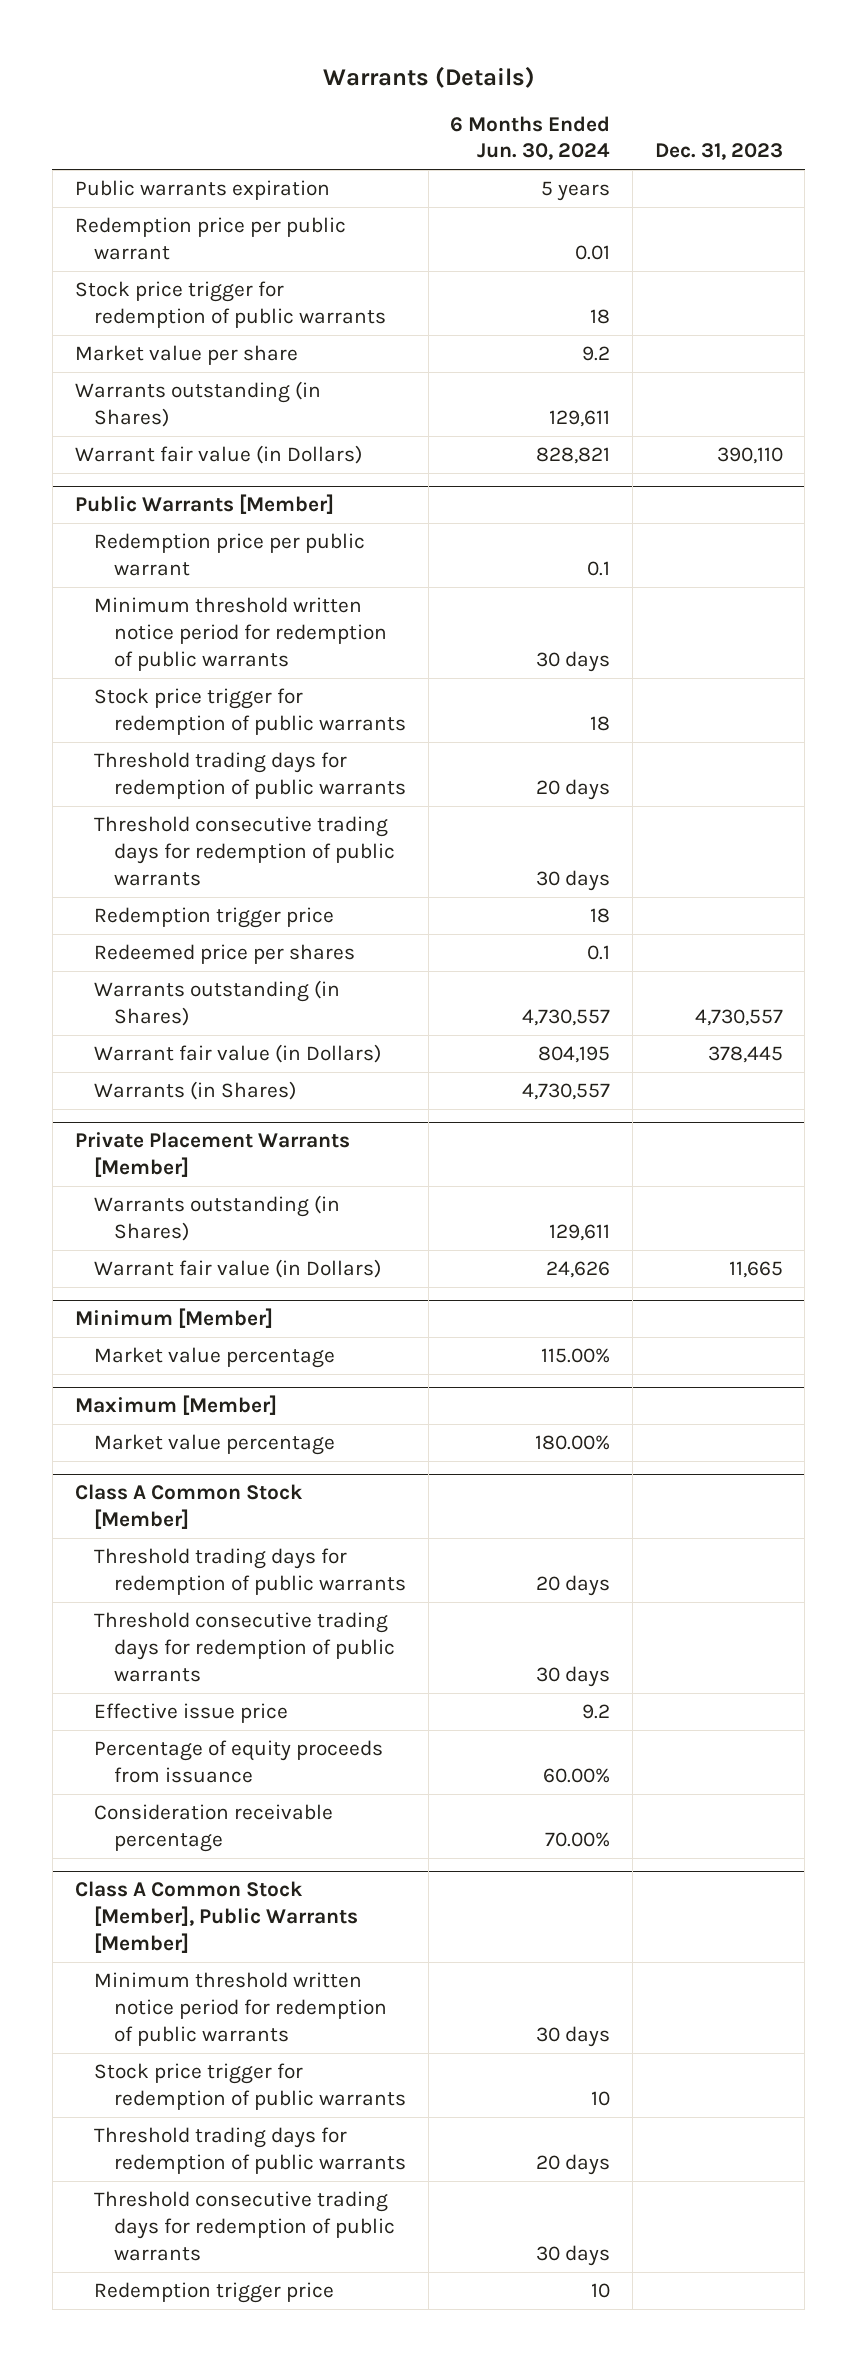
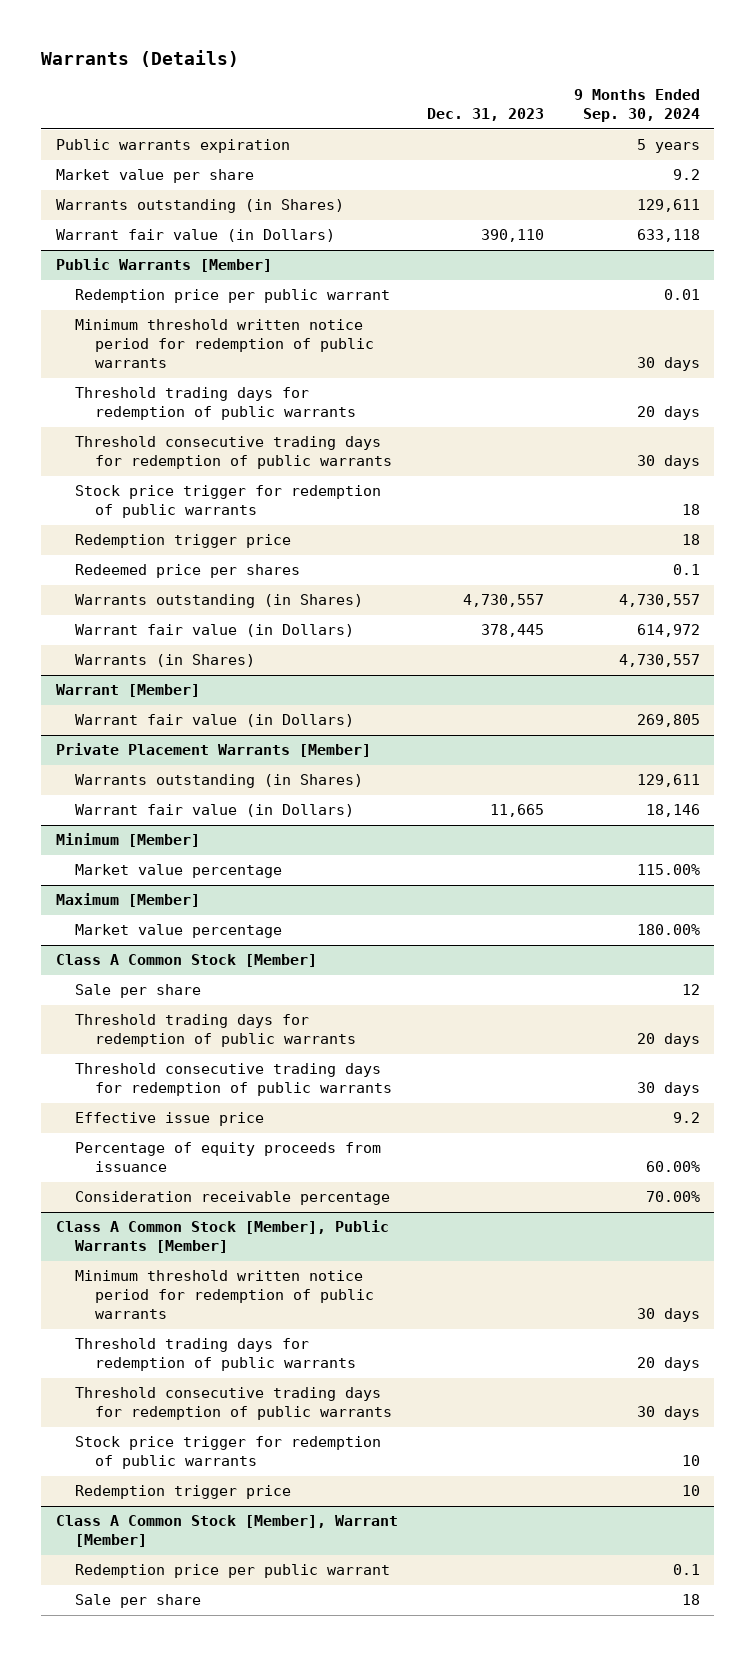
[450,115,611,161] 6 Months Ended Jun. 30, 2024 -> none
none -> [573,89,700,123] 9 Months Ended Sep. 30, 2024
[74,217,346,260] Redemption price per public warrant -> none
[74,281,387,328] Stock price trigger for redemption of public warrants -> none
[94,688,406,735] Stock price trigger for redemption of public warrants -> [75,485,382,519] Stock price trigger for redemption of public warrants
none -> [56,684,201,698] Warrant [Member]
none -> [75,714,355,728] Warrant fair value (in Dollars)
none -> [75,984,202,999] Sale per share
[94,2063,406,2110] Stock price trigger for redemption of public warrants -> [75,1436,382,1470] Stock price trigger for redemption of public warrants
none -> [56,1515,399,1548] Class A Common Stock [Member], Warrant [Member]
none -> [75,1564,391,1579] Redemption price per public warrant
none -> [75,1594,202,1609] Sale per share

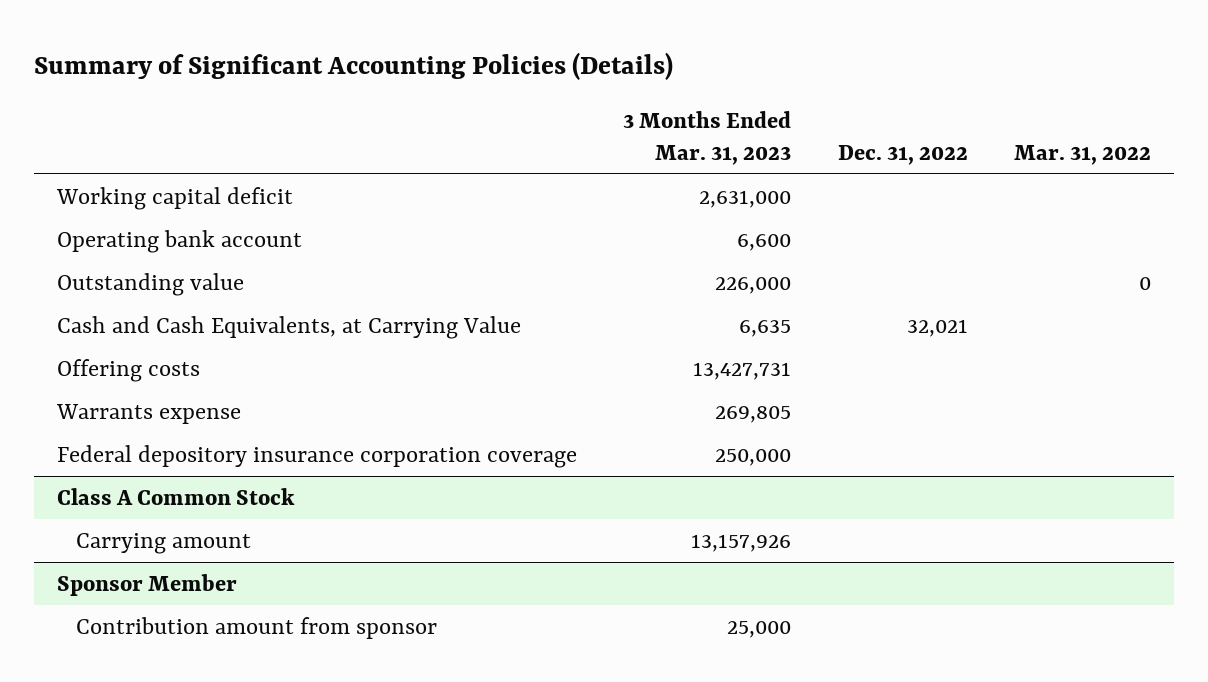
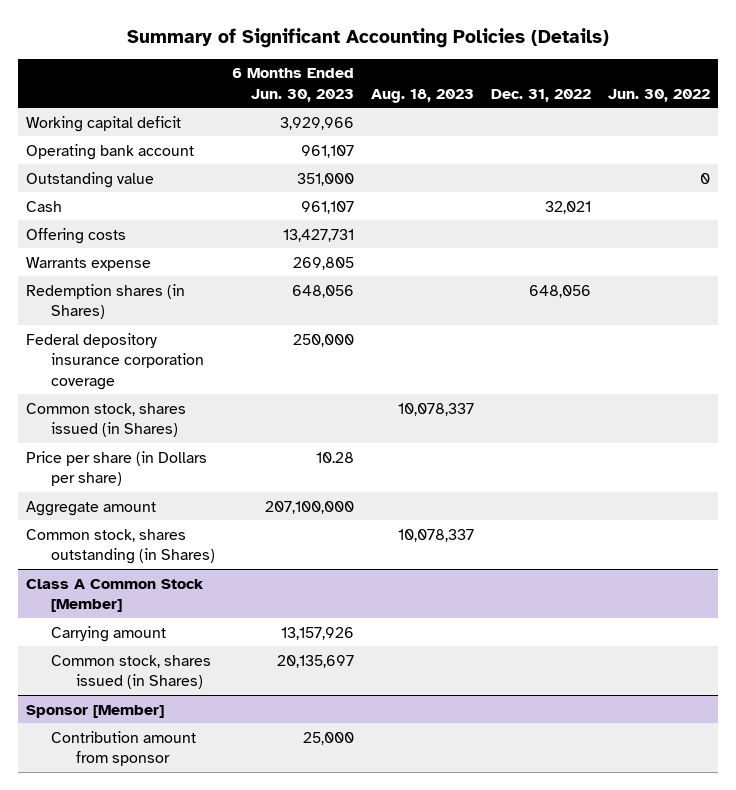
[623,111,792,165] 3 Months Ended Mar. 31, 2023 -> none
[1013,144,1151,165] Mar. 31, 2022 -> none
none -> [232,68,355,102] 6 Months Ended Jun. 30, 2023
none -> [370,88,474,103] Aug. 18, 2023
none -> [607,88,710,102] Jun. 30, 2022
[56,315,521,339] Cash and Cash Equivalents, at Carrying Value -> [26,200,63,212] Cash
none -> [26,283,186,320] Redemption shares (in Shares)
none -> [26,402,187,438] Common stock, shares issued (in Shares)
none -> [26,450,208,487] Price per share (in Dollars per share)
none -> [26,500,157,516] Aggregate amount
none -> [26,528,216,565] Common stock, shares outstanding (in Shares)
[56,487,295,505] Class A Common Stock -> [26,578,205,613] Class A Common Stock [Member]
none -> [51,654,212,690] Common stock, shares issued (in Shares)
[56,573,237,596] Sponsor Member -> [26,704,165,718] Sponsor [Member]

